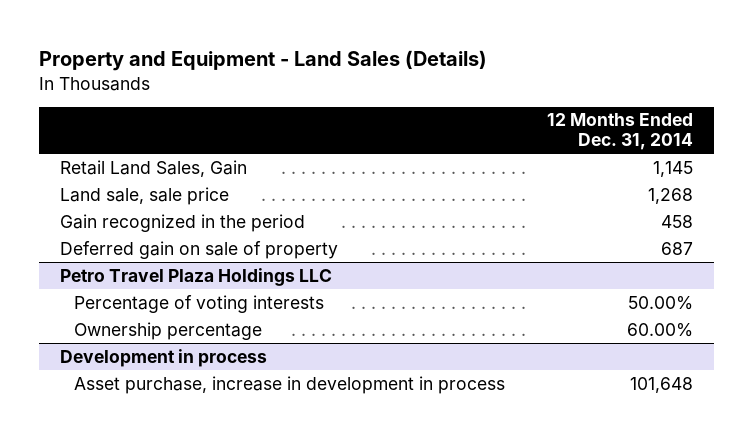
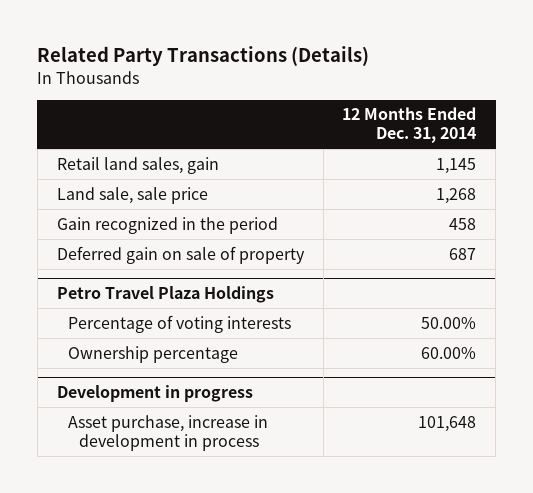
[39,50,488,72] Property and Equipment - Land Sales (Details) -> [37,46,370,67] Related Party Transactions (Details)
[60,159,248,177] Retail Land Sales, Gain -> [56,156,219,174] Retail land sales, gain
[60,267,333,286] Petro Travel Plaza Holdings LLC -> [56,286,274,304] Petro Travel Plaza Holdings
[60,348,268,367] Development in process -> [56,385,253,403] Development in progress

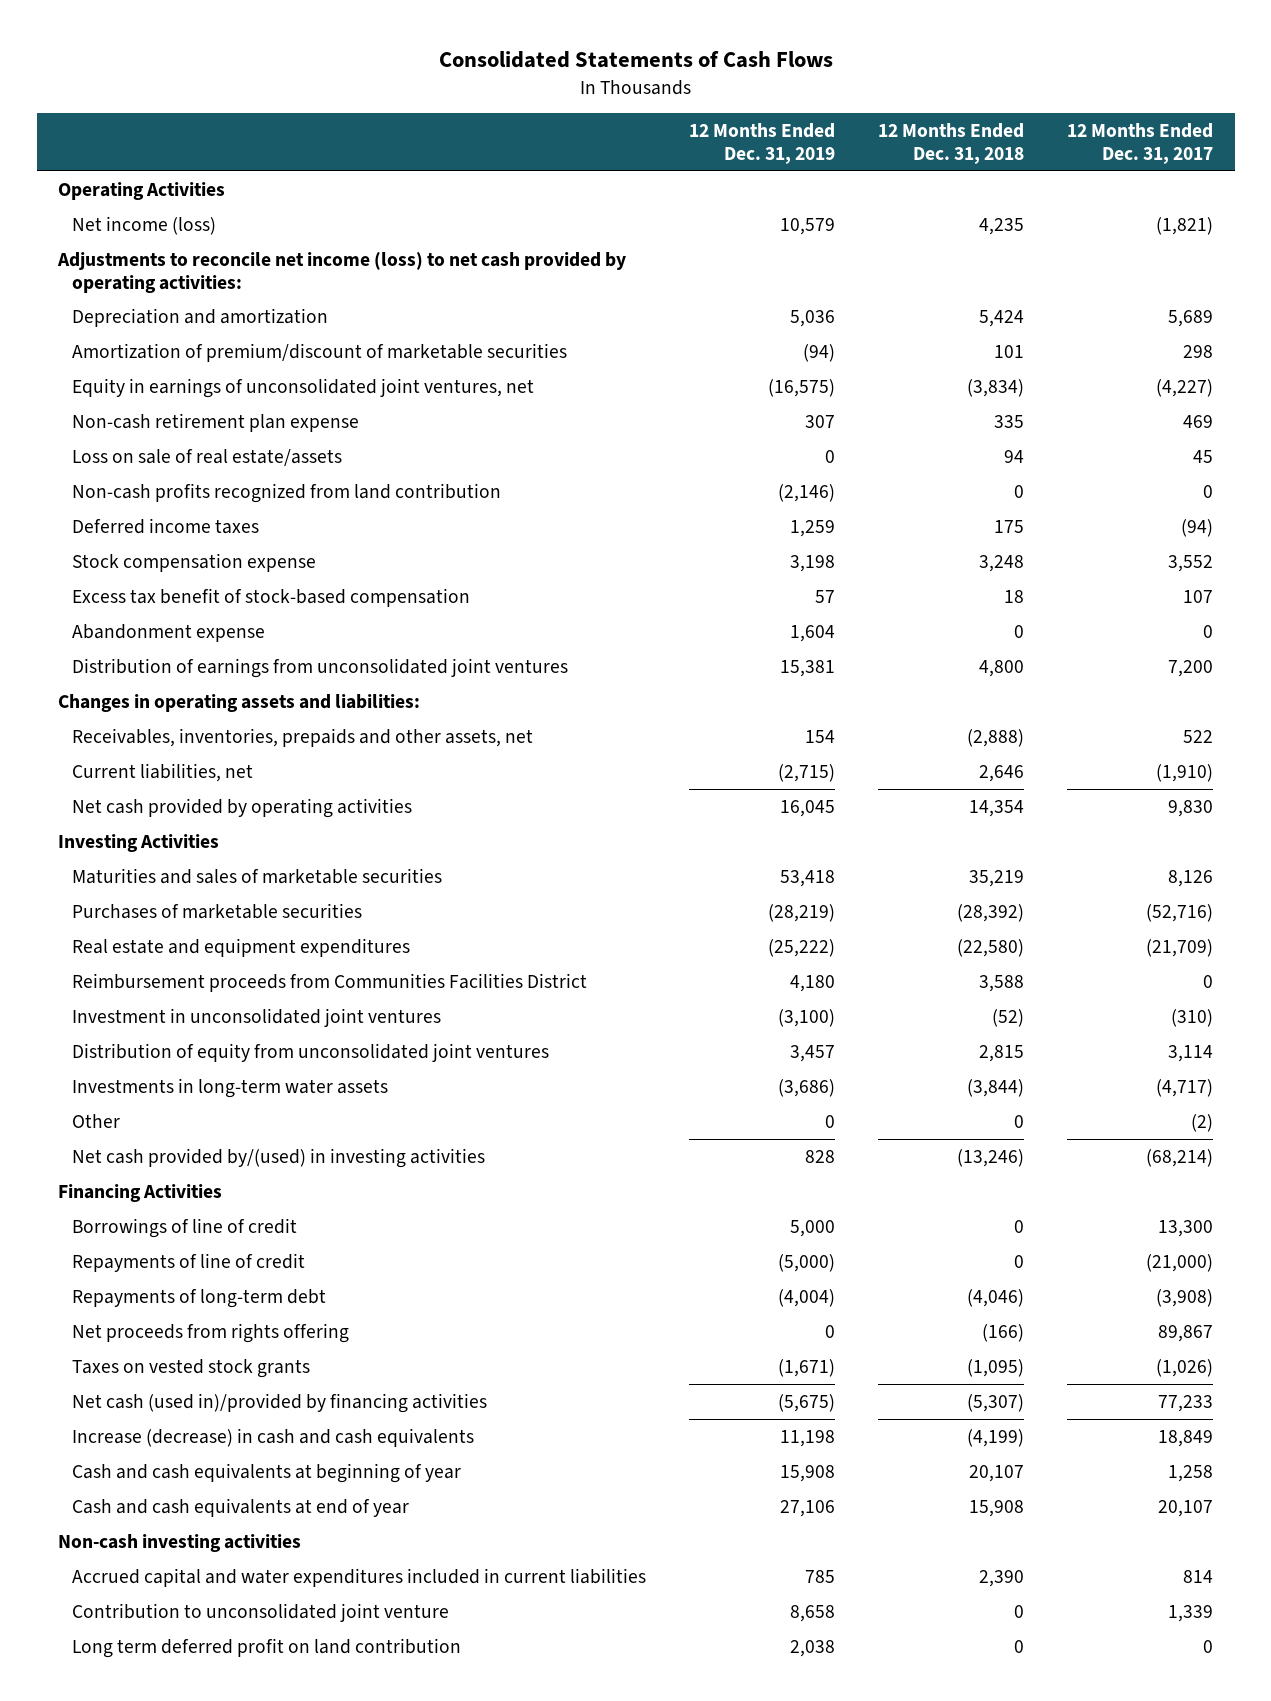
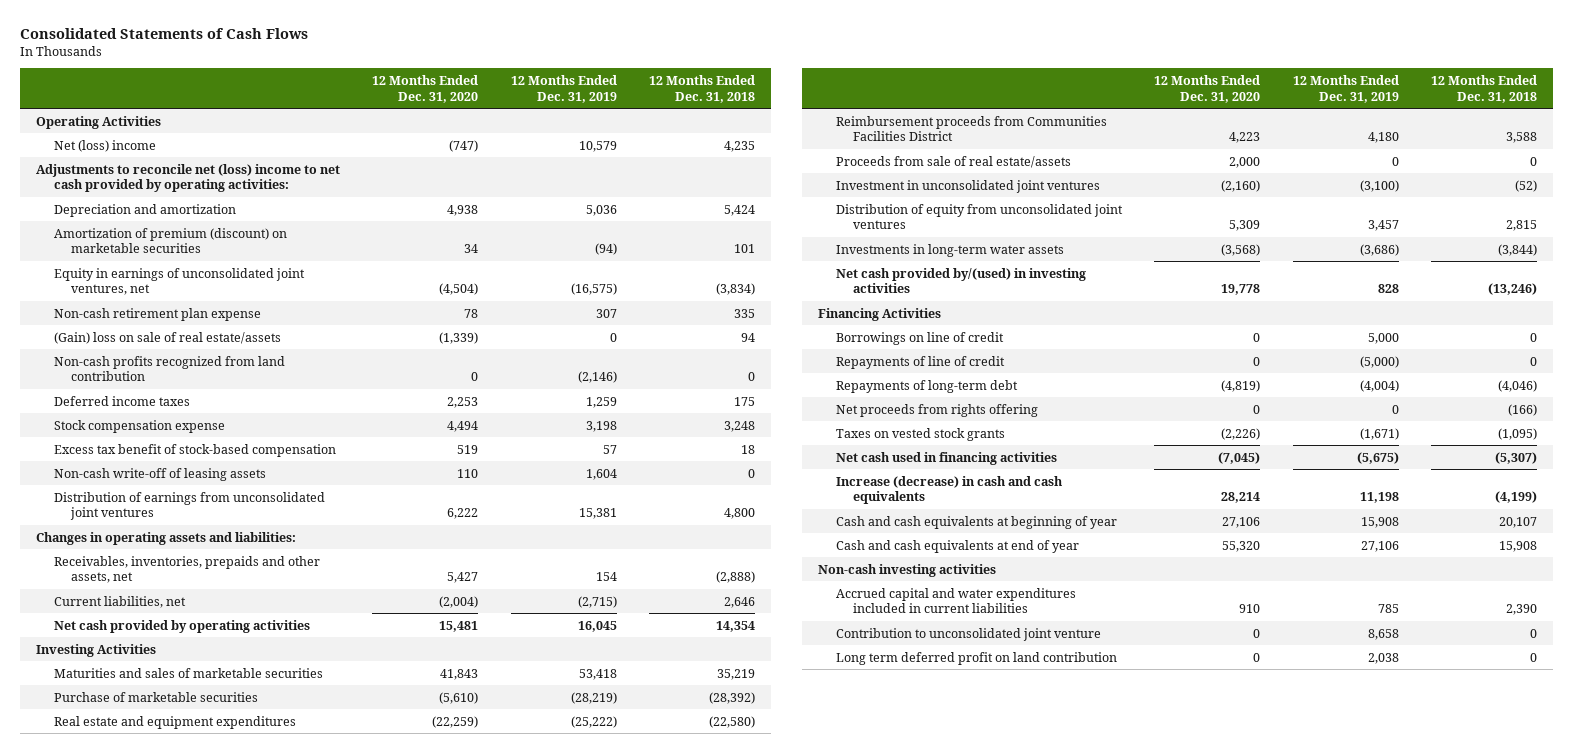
[1067,123,1214,164] 12 Months Ended Dec. 31, 2017 -> none
none -> [372,75,479,103] 12 Months Ended Dec. 31, 2020
[72,215,217,235] Net income (loss) -> [53,139,156,152] Net (loss) income
[57,251,627,293] Adjustments to reconcile net income (loss) to net cash provided by operating activities: -> [36,163,341,193] Adjustments to reconcile net (loss) income to net cash provided by operating activities:
[72,342,568,362] Amortization of premium/discount of marketable securities -> [53,227,287,254] Amortization of premium (discount) on marketable securities
[72,448,343,466] Loss on sale of real estate/assets -> [53,331,281,344] (Gain) loss on sale of real estate/assets
[72,623,266,642] Abandonment expense -> [53,467,266,481] Non-cash write-off of leasing assets
[72,902,363,919] Purchases of marketable securities -> [53,691,258,702] Purchase of marketable securities
none -> [835,155,1071,168] Proceeds from sale of real estate/assets
[72,1113,121,1128] Other -> none
[72,1217,298,1238] Borrowings of line of credit -> [835,331,1004,345] Borrowings on line of credit
[72,1392,488,1413] Net cash (used in)/provided by financing activities -> [835,451,1057,465] Net cash used in financing activities

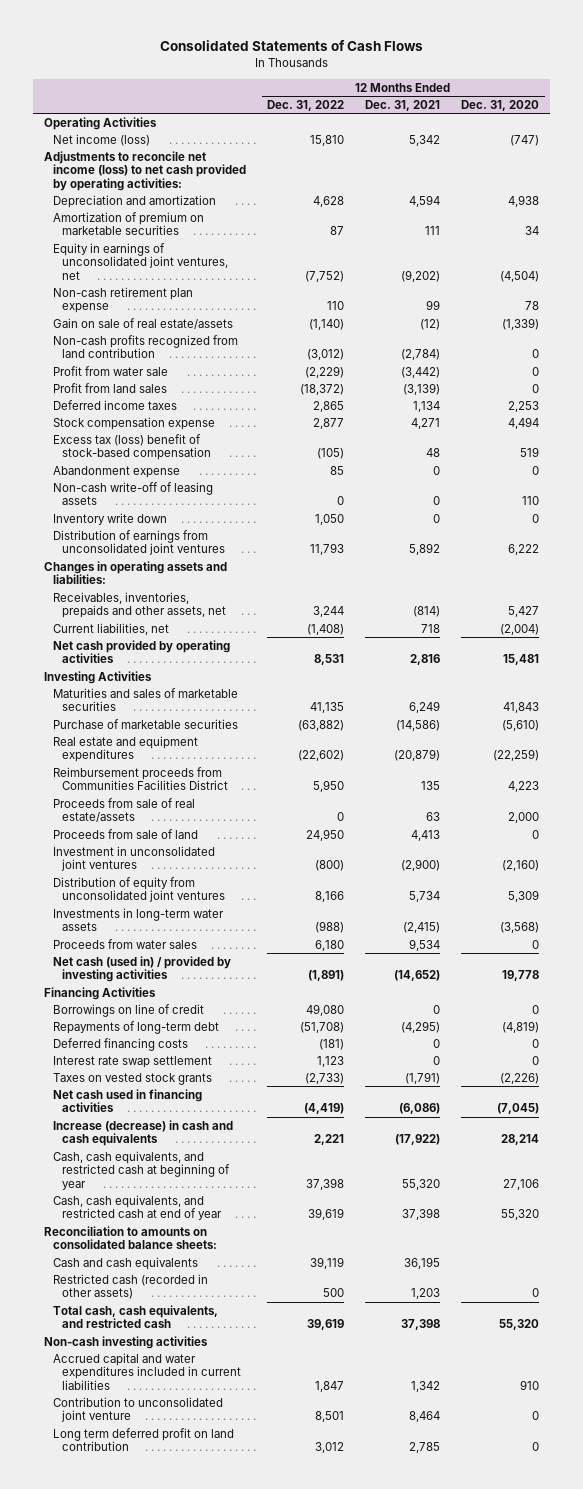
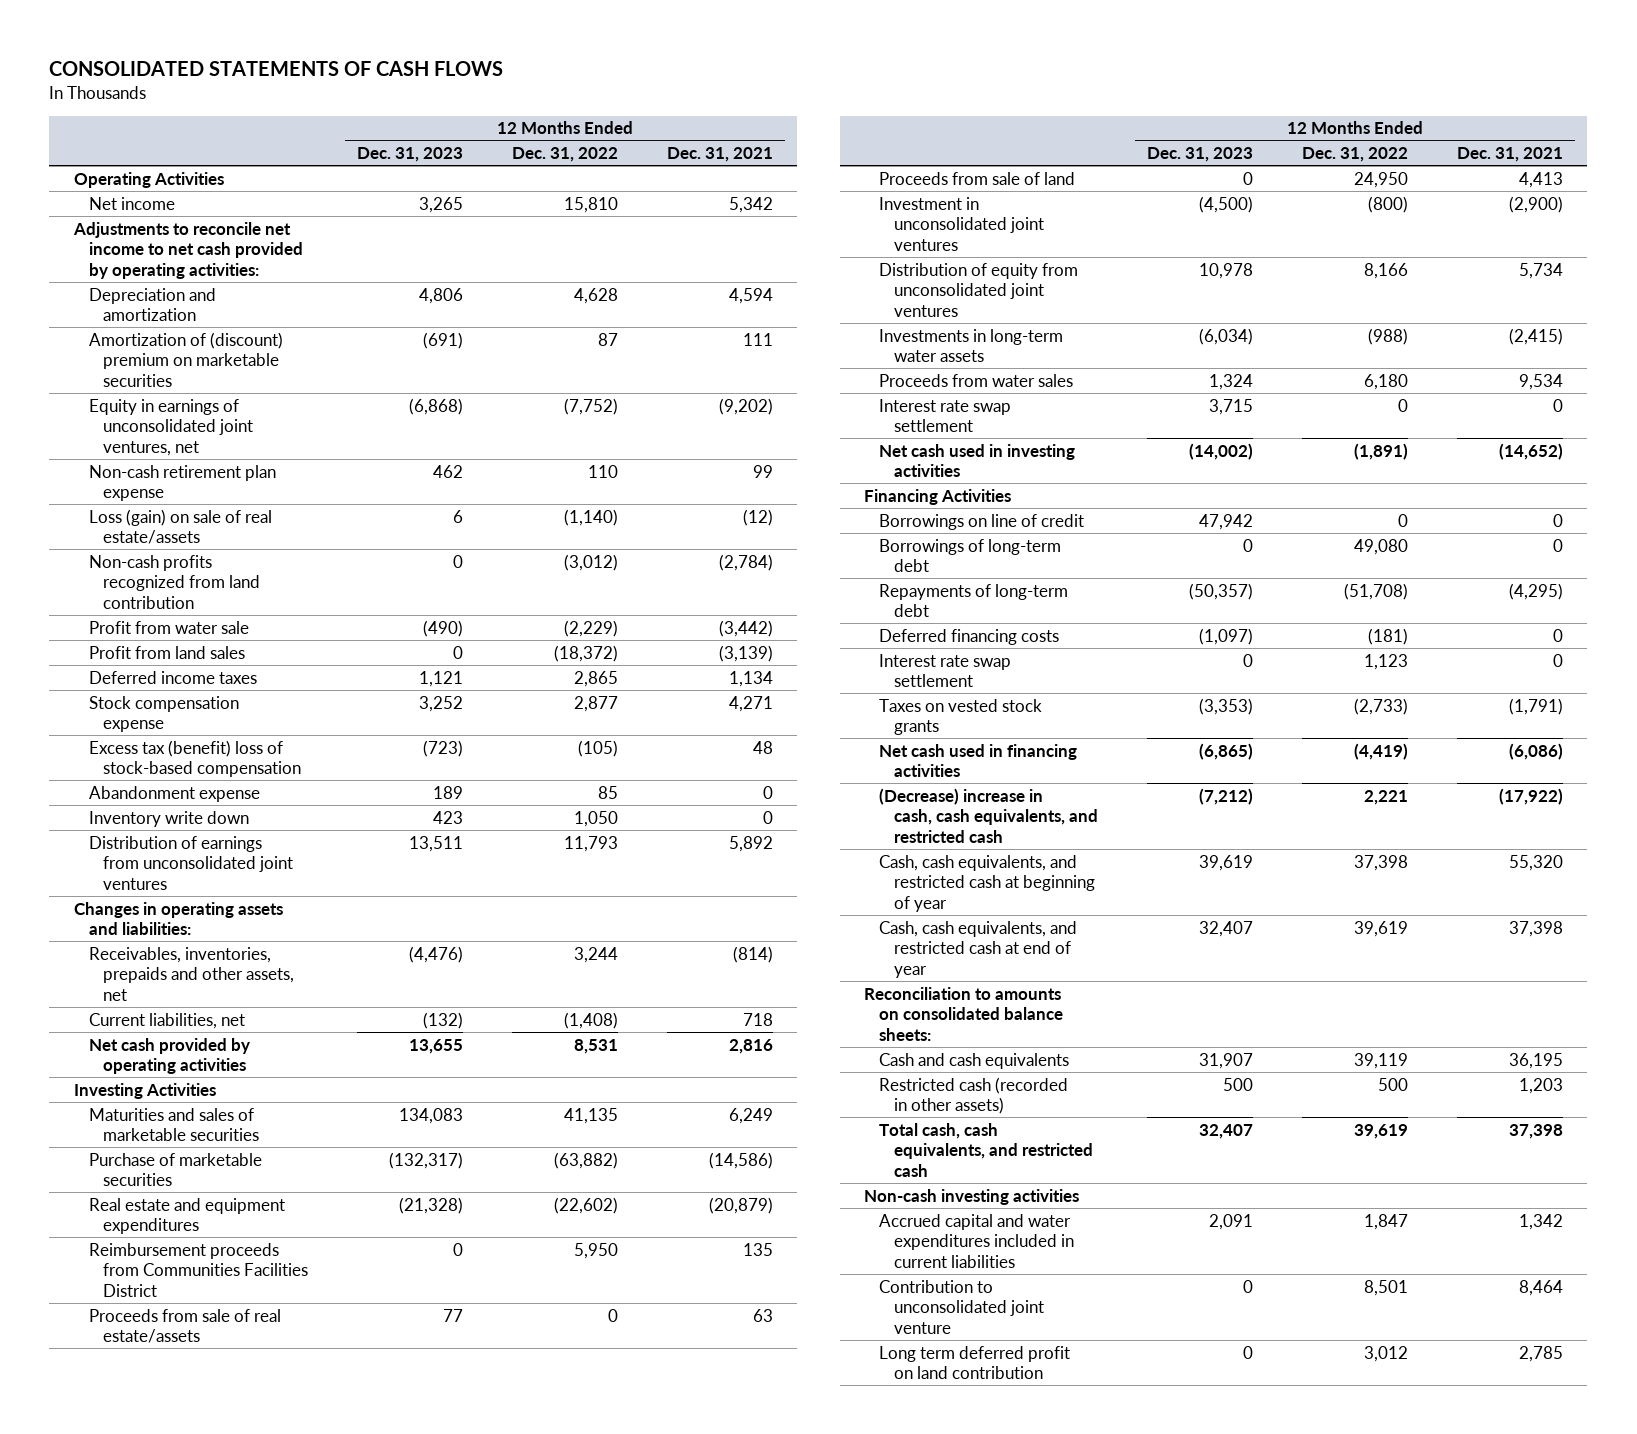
[159,40,423,52] Consolidated Statements of Cash Flows -> [49,60,504,76] CONSOLIDATED STATEMENTS OF CASH FLOWS
[461,99,540,111] Dec. 31, 2020 -> none
none -> [357,147,464,163] Dec. 31, 2023
[52,133,150,146] Net income (loss) -> [88,196,175,210] Net income
[44,150,246,191] Adjustments to reconcile net income (loss) to net cash provided by operating activities: -> [72,221,303,279] Adjustments to reconcile net income to net cash provided by operating activities:
[52,211,204,236] Amortization of premium on marketable securities -> [88,331,283,387] Amortization of (discount) premium on marketable securities
[52,317,233,330] Gain on sale of real estate/assets -> [88,508,272,545] Loss (gain) on sale of real estate/assets
[52,433,211,461] Excess tax (loss) benefit of stock-based compensation -> [88,739,302,778] Excess tax (benefit) loss of stock-based compensation
[52,481,213,506] Non-cash write-off of leasing assets -> none
none -> [878,398,1011,433] Interest rate swap settlement
[52,955,231,983] Net cash (used in) / provided by investing activities -> [878,443,1075,478] Net cash used in investing activities
[305,1003,344,1016] 49,080 -> [1398,513,1409,527] 0
none -> [878,538,1061,573] Borrowings of long-term debt
[52,1119,233,1147] Increase (decrease) in cash and cash equivalents -> [878,787,1098,843] (Decrease) increase in cash, cash equivalents, and restricted cash

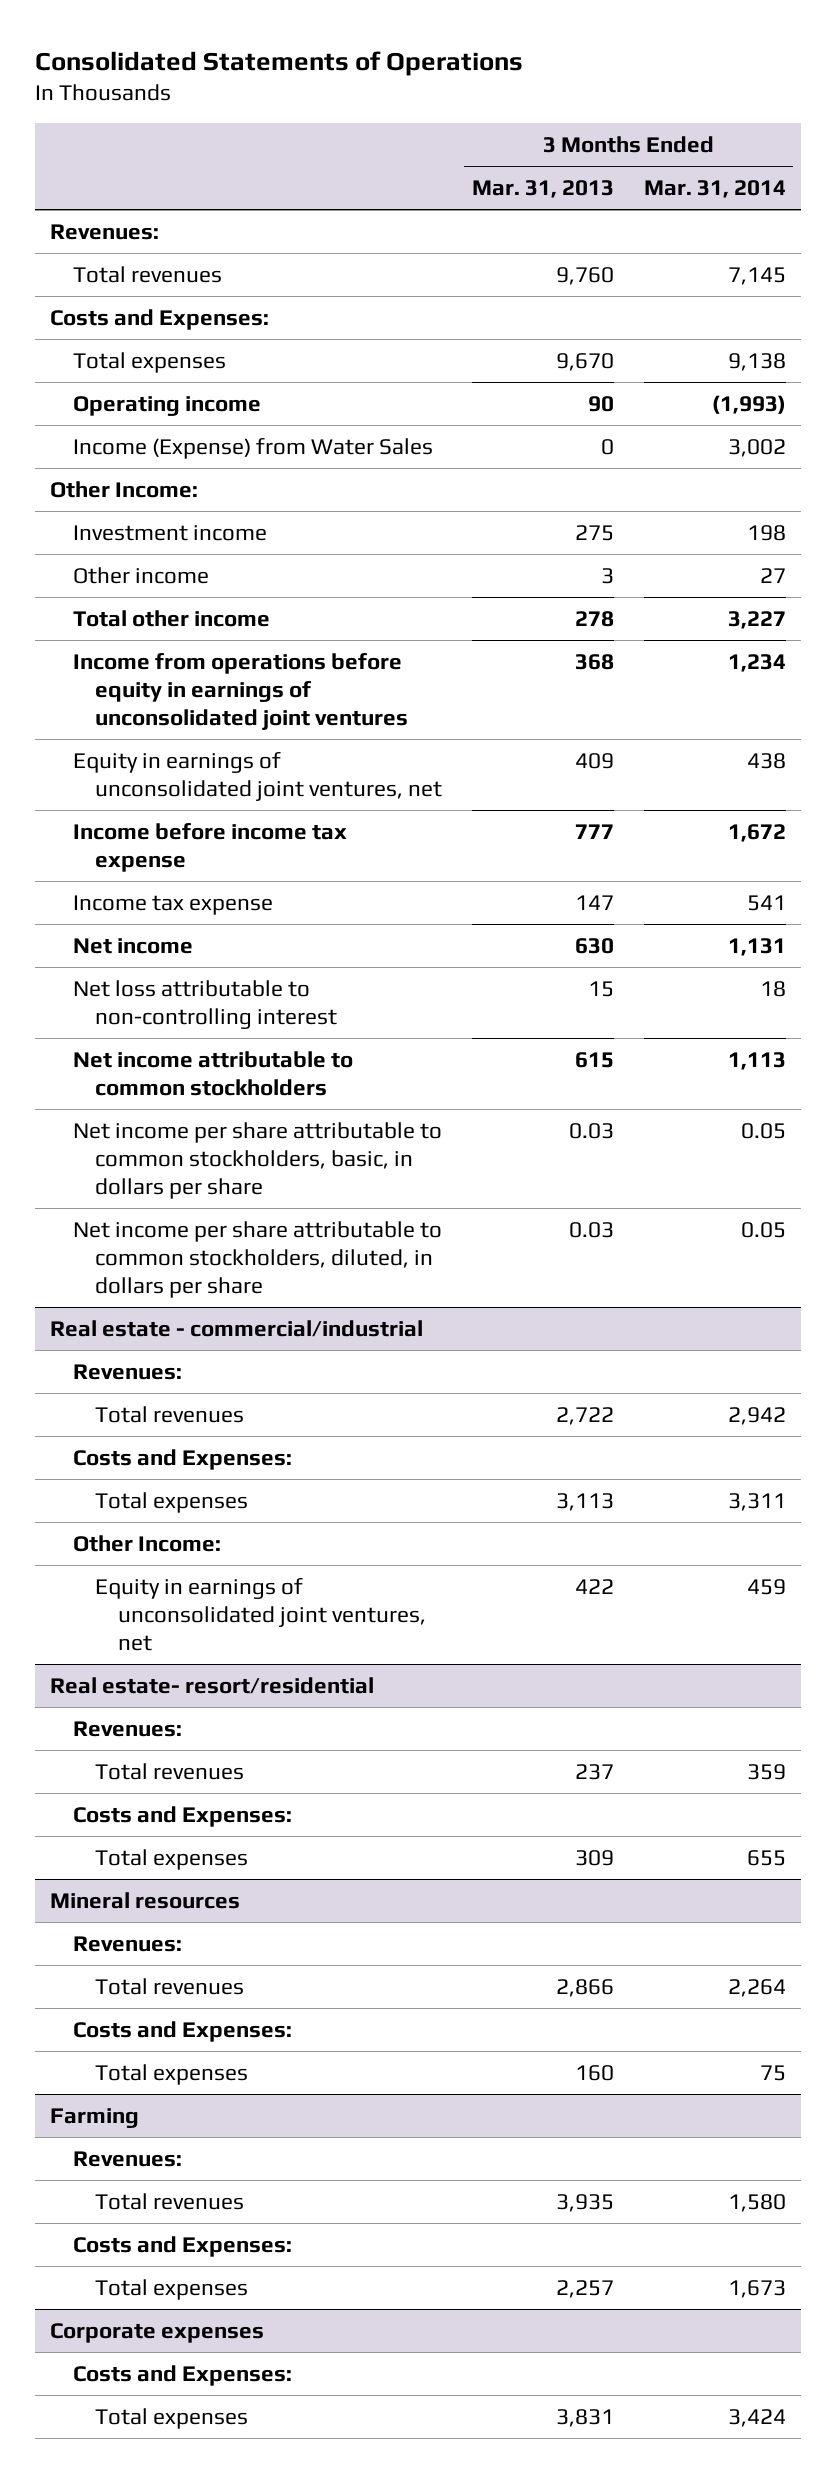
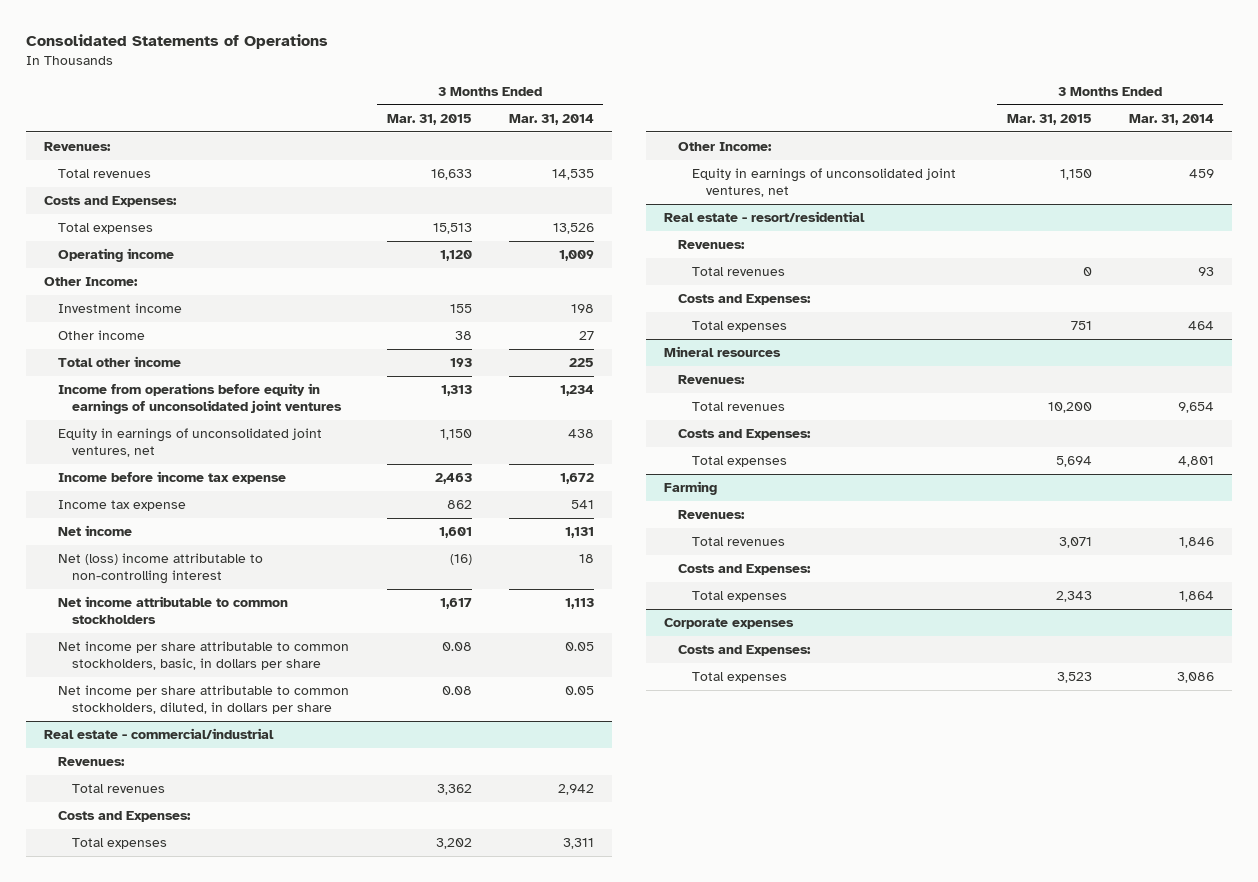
[471,180,614,199] Mar. 31, 2013 -> none
none -> [386,113,472,125] Mar. 31, 2015
[727,266,786,285] 7,145 -> [551,168,594,180] 14,535
[72,437,433,459] Income (Expense) from Water Sales -> none
[727,352,786,371] 9,138 -> [552,222,594,234] 13,526
[711,394,786,414] (1,993) -> [558,249,594,261] 1,009
[727,610,786,629] 3,227 -> [568,357,594,367] 225
[72,979,338,1029] Net loss attributable to non-controlling interest -> [58,552,264,585] Net (loss) income attributable to non-controlling interest
[50,1676,375,1694] Real estate- resort/residential -> [664,210,866,222] Real estate - resort/residential
[746,1763,786,1780] 359 -> [1197,266,1214,276] 93
[746,1849,786,1866] 655 -> [1187,320,1214,330] 464
[727,1978,786,1997] 2,264 -> [1177,401,1214,413] 9,654
[759,2064,786,2081] 75 -> [1177,455,1214,467] 4,801
[727,2193,786,2212] 1,580 -> [1178,536,1214,548] 1,846
[727,2279,786,2298] 1,673 -> [1178,590,1214,602] 1,864
[727,2408,786,2427] 3,424 -> [1176,671,1214,683] 3,086

